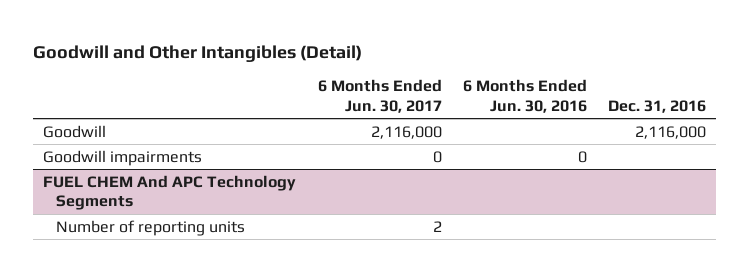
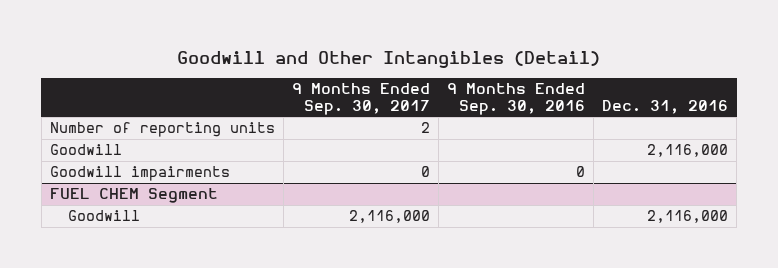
[317,79,442,113] 6 Months Ended Jun. 30, 2017 -> none
[462,79,587,113] 6 Months Ended Jun. 30, 2016 -> none
none -> [291,83,430,116] 9 Months Ended Sep. 30, 2017
none -> [447,83,586,116] 9 Months Ended Sep. 30, 2016
none -> [49,122,275,138] Number of reporting units
[43,174,297,211] FUEL CHEM And APC Technology Segments -> none
[55,219,245,236] Number of reporting units -> none
none -> [49,188,218,204] FUEL CHEM Segment
none -> [67,210,140,222] Goodwill

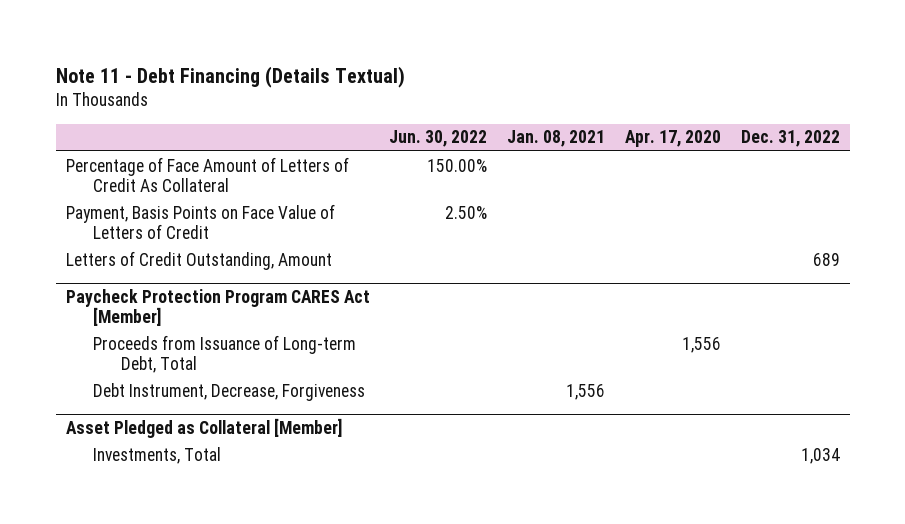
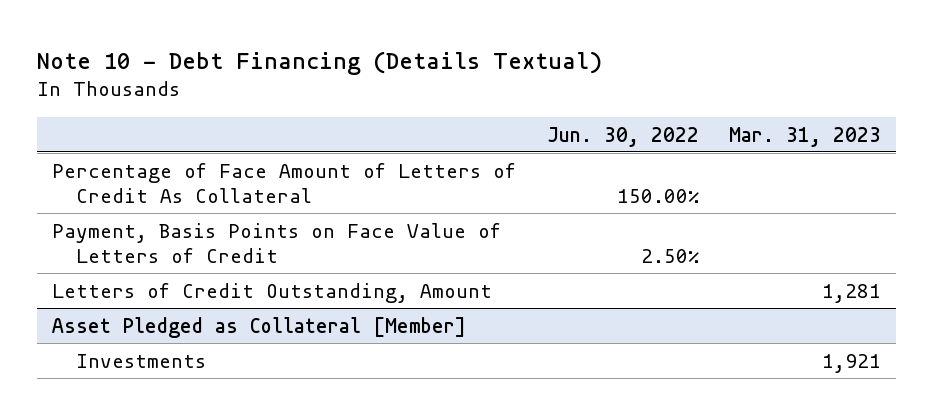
[55,65,405,88] Note 11 - Debt Financing (Details Textual) -> [36,50,602,75] Note 10 - Debt Financing (Details Textual)
[507,130,606,148] Jan. 08, 2021 -> none
[625,130,722,148] Apr. 17, 2020 -> none
[740,130,840,148] Dec. 31, 2022 -> none
none -> [729,126,882,147] Mar. 31, 2023
[65,288,370,327] Paycheck Protection Program CARES Act [Member] -> none
[93,334,357,374] Proceeds from Issuance of Long-term Debt, Total -> none
[93,382,366,401] Debt Instrument, Decrease, Forgiveness -> none
[93,446,222,464] Investments, Total -> [76,353,207,368] Investments

